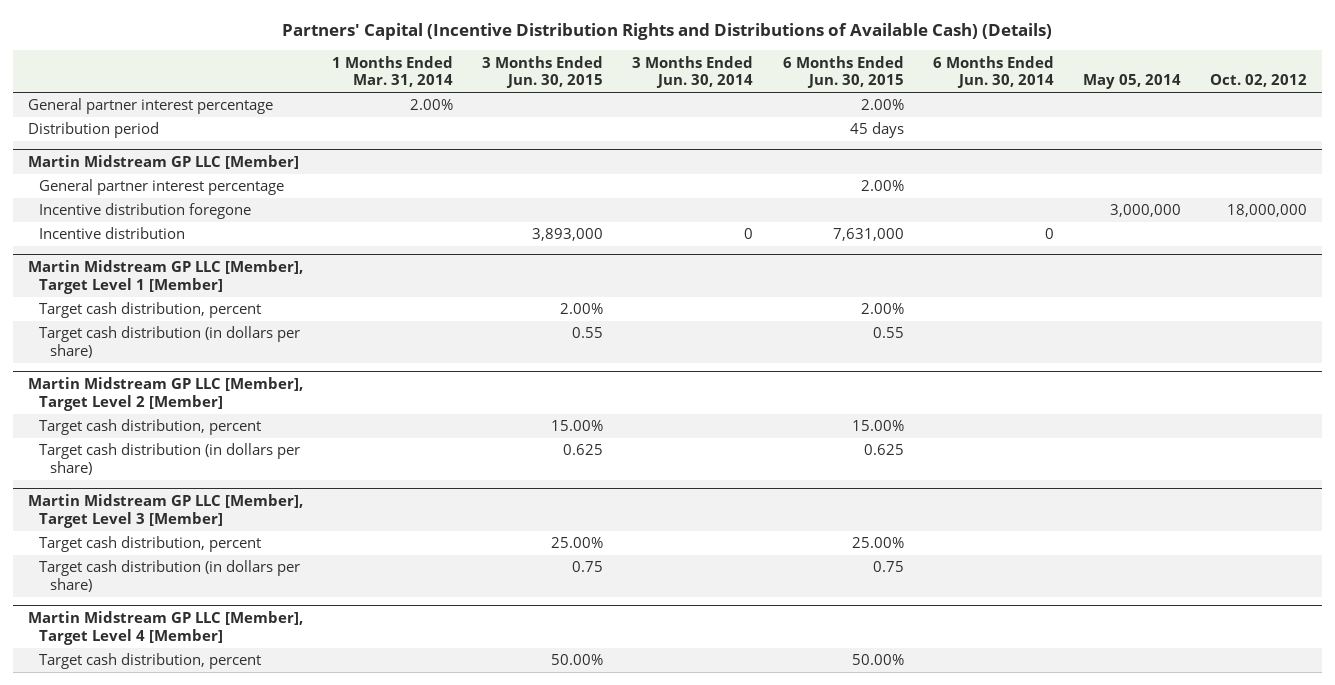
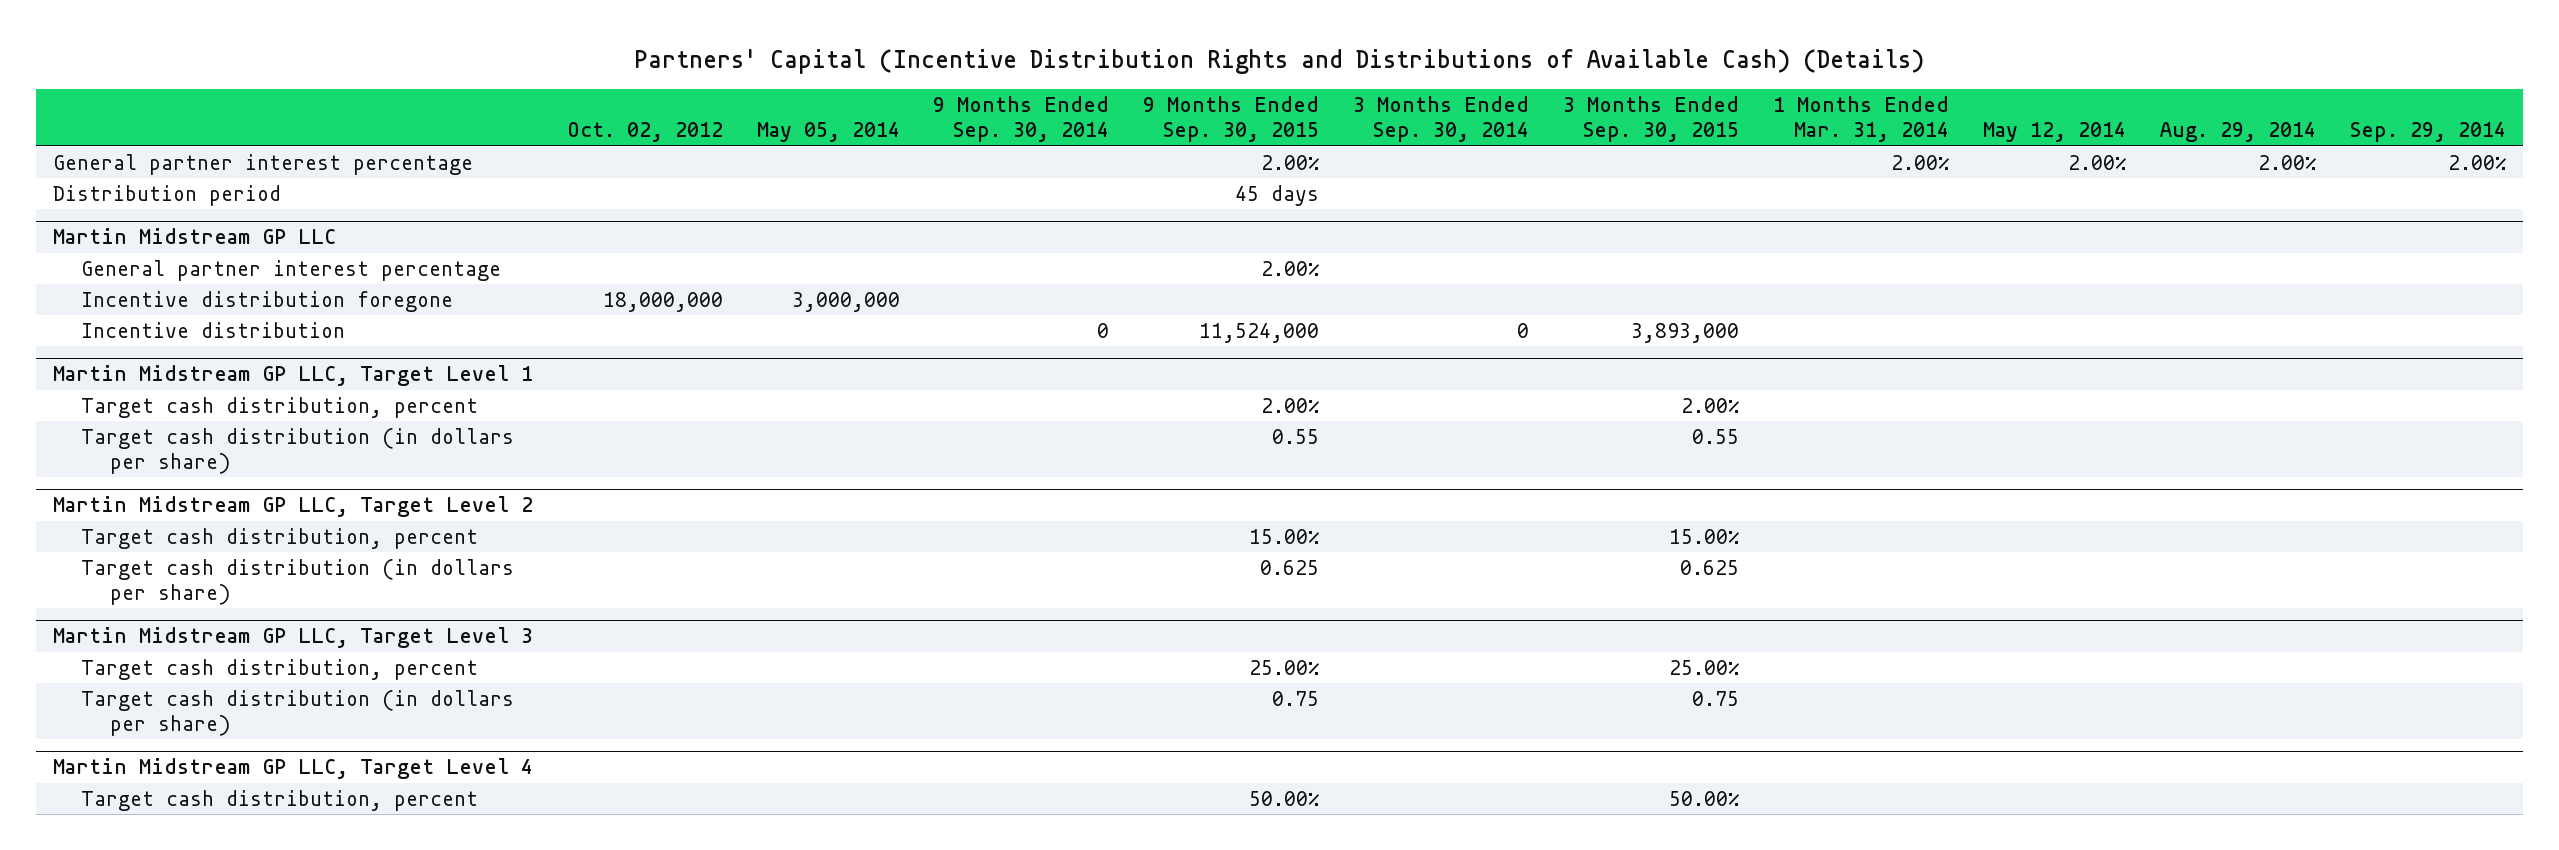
[482,55,604,89] 3 Months Ended Jun. 30, 2015 -> none
[632,55,754,89] 3 Months Ended Jun. 30, 2014 -> none
[782,55,904,89] 6 Months Ended Jun. 30, 2015 -> none
[932,55,1054,89] 6 Months Ended Jun. 30, 2014 -> none
none -> [933,96,1110,143] 9 Months Ended Sep. 30, 2014
none -> [1143,96,1320,143] 9 Months Ended Sep. 30, 2015
none -> [1353,96,1530,143] 3 Months Ended Sep. 30, 2014
none -> [1563,96,1740,143] 3 Months Ended Sep. 30, 2015
none -> [1983,122,2127,143] May 12, 2014
none -> [2160,122,2317,143] Aug. 29, 2014
none -> [2350,122,2507,143] Sep. 29, 2014
[27,155,299,170] Martin Midstream GP LLC [Member] -> [52,228,336,245] Martin Midstream GP LLC
[27,260,303,294] Martin Midstream GP LLC [Member], Target Level 1 [Member] -> [52,365,533,387] Martin Midstream GP LLC, Target Level 1
[27,377,303,411] Martin Midstream GP LLC [Member], Target Level 2 [Member] -> [52,496,533,518] Martin Midstream GP LLC, Target Level 2
[27,494,303,528] Martin Midstream GP LLC [Member], Target Level 3 [Member] -> [52,627,533,649] Martin Midstream GP LLC, Target Level 3
[27,611,303,645] Martin Midstream GP LLC [Member], Target Level 4 [Member] -> [52,758,533,780] Martin Midstream GP LLC, Target Level 4

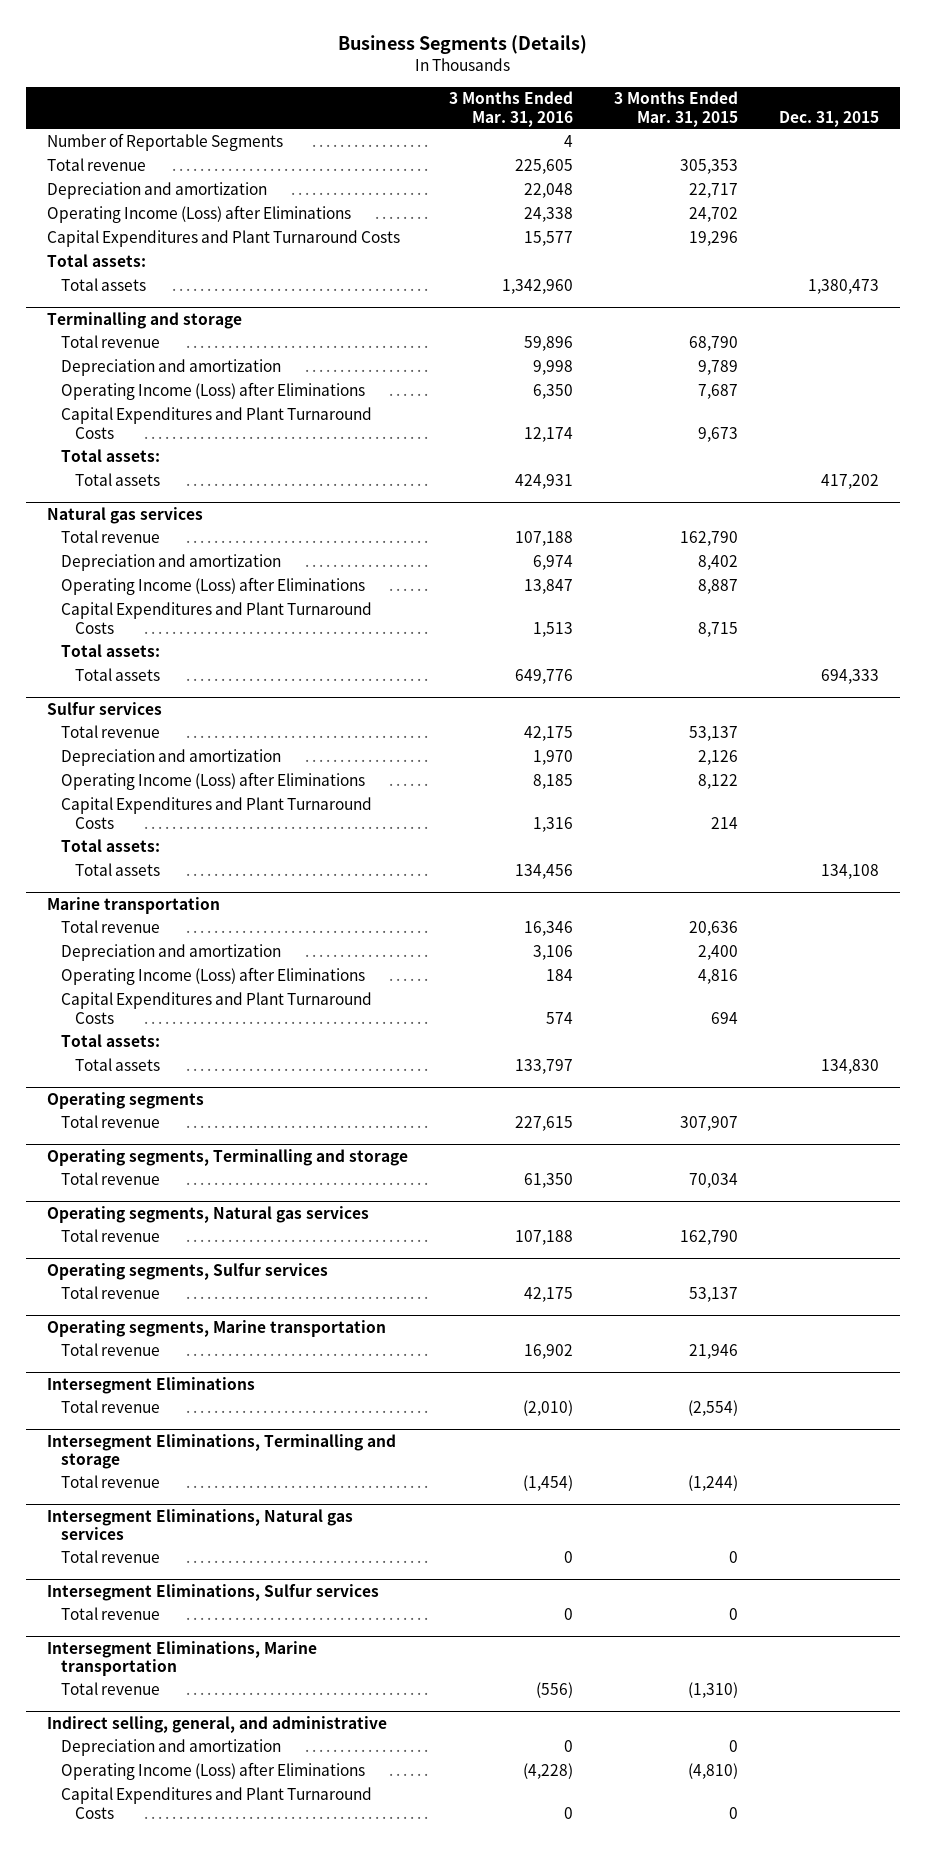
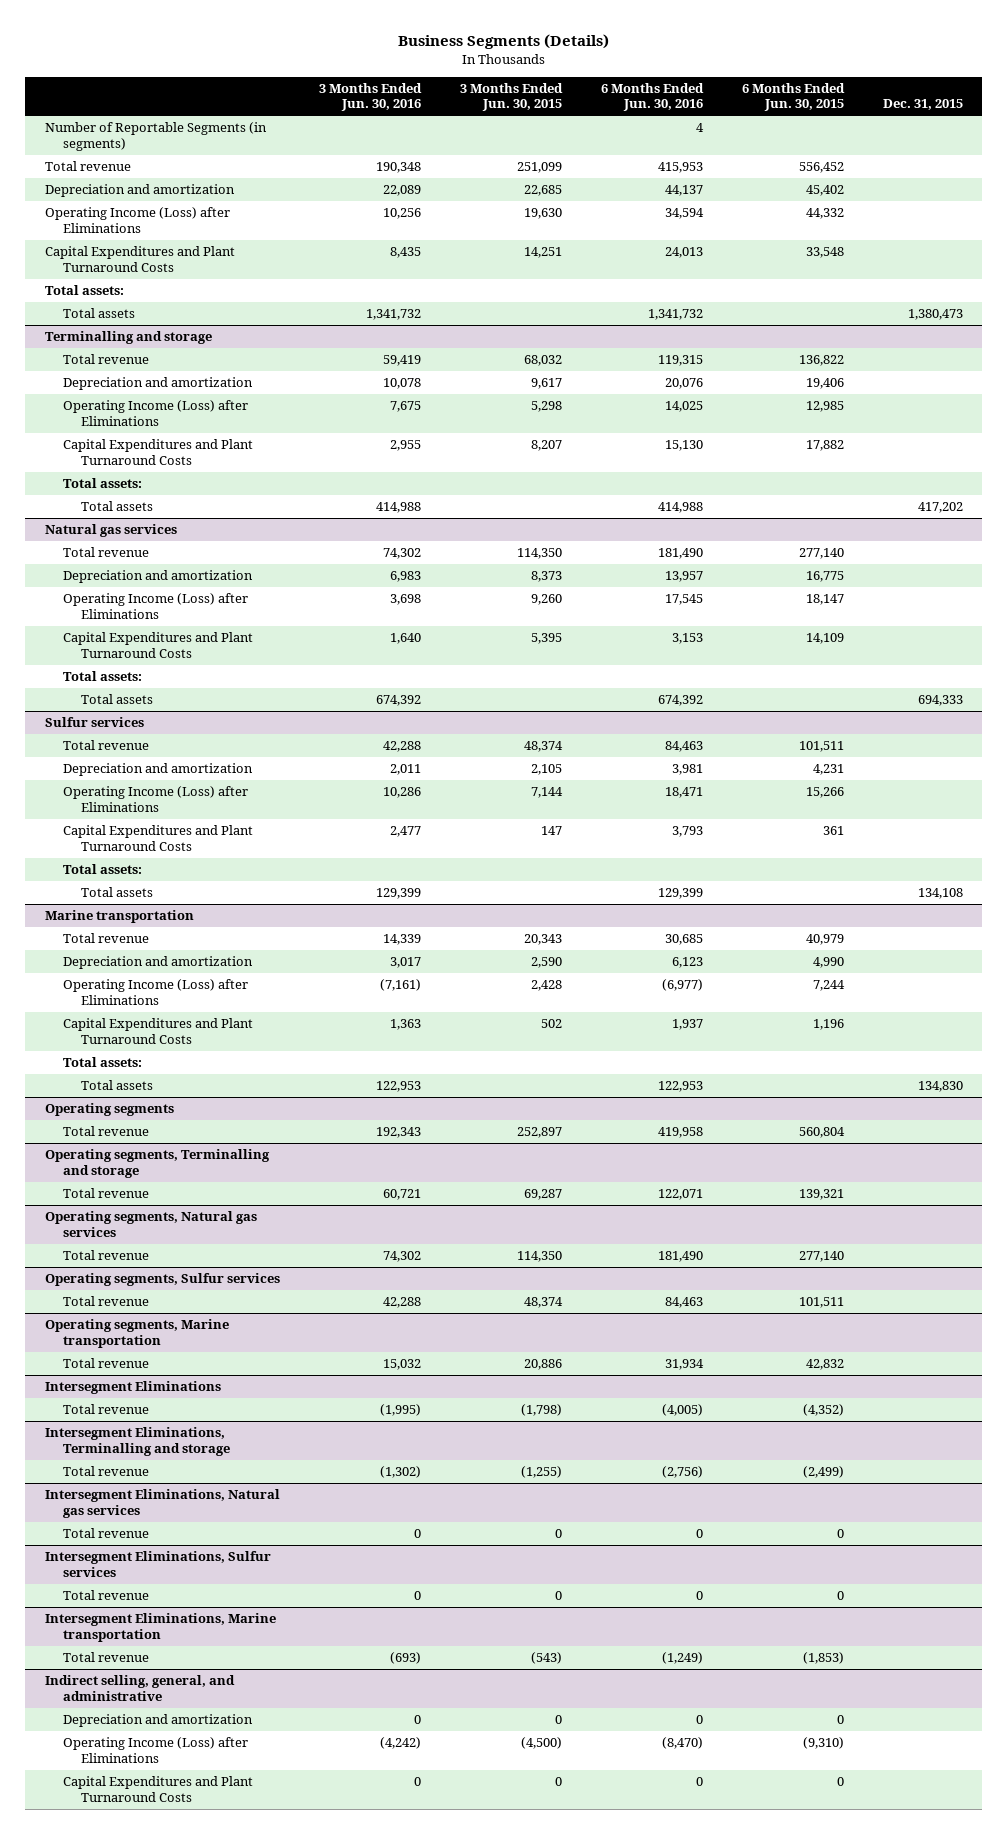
[448,91,573,127] 3 Months Ended Mar. 31, 2016 -> none
[614,91,739,127] 3 Months Ended Mar. 31, 2015 -> none
none -> [318,83,422,112] 3 Months Ended Jun. 30, 2016
none -> [459,83,563,112] 3 Months Ended Jun. 30, 2015
none -> [600,83,704,112] 6 Months Ended Jun. 30, 2016
none -> [741,83,845,112] 6 Months Ended Jun. 30, 2015
[46,133,283,152] Number of Reportable Segments -> [44,122,267,151] Number of Reportable Segments (in segments)

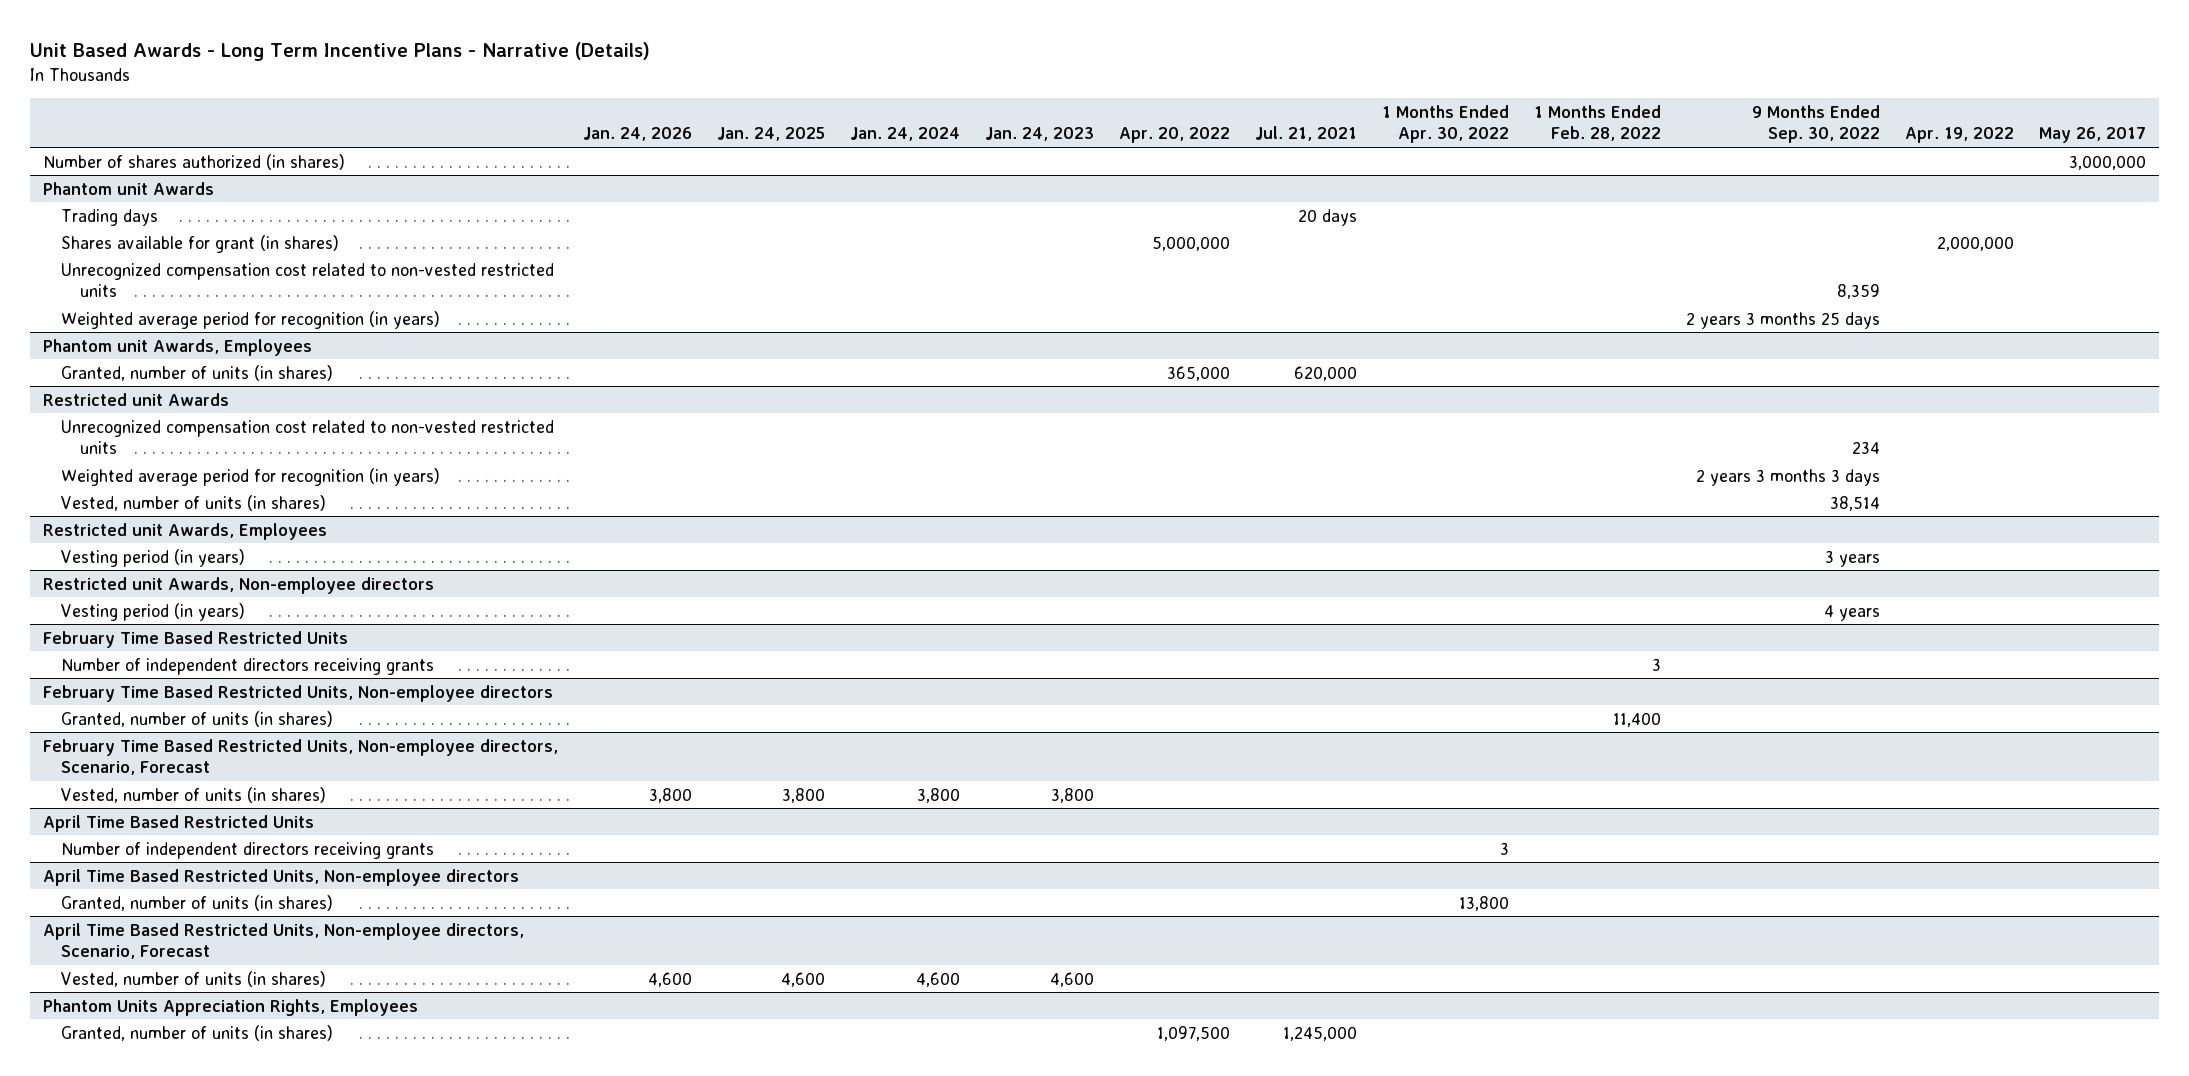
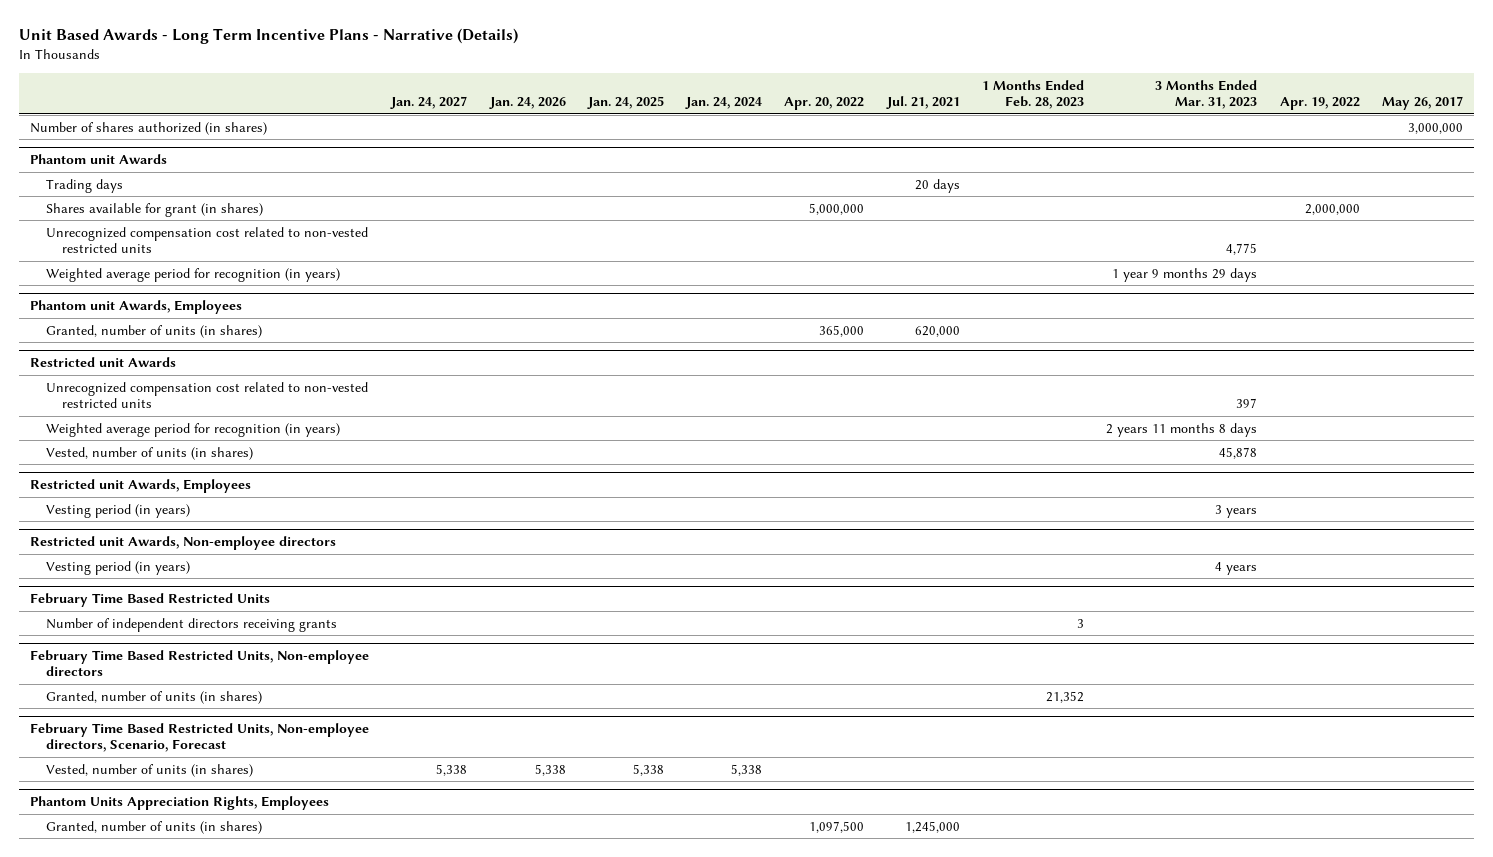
[985,127,1095,142] Jan. 24, 2023 -> none
[1382,104,1510,144] 1 Months Ended Apr. 30, 2022 -> none
[1534,104,1662,142] 1 Months Ended Feb. 28, 2022 -> none
[1752,104,1881,144] 9 Months Ended Sep. 30, 2022 -> none
none -> [390,95,468,109] Jan. 24, 2027
none -> [982,79,1085,109] 1 Months Ended Feb. 28, 2023
none -> [1155,79,1258,109] 3 Months Ended Mar. 31, 2023
[42,814,314,832] April Time Based Restricted Units -> none
[61,841,435,859] Number of independent directors receiving grants -> none
[42,868,519,886] April Time Based Restricted Units, Non-employee directors -> none
[61,894,334,911] Granted, number of units (in shares) -> none
[42,922,524,960] April Time Based Restricted Units, Non-employee directors, Scenario, Forecast -> none
[61,970,327,987] Vested, number of units (in shares) -> none
[649,787,693,803] 3,800 -> [534,763,566,776] 5,338
[782,787,826,803] 3,800 -> [632,763,664,776] 5,338
[917,787,961,803] 3,800 -> [731,763,763,776] 5,338

